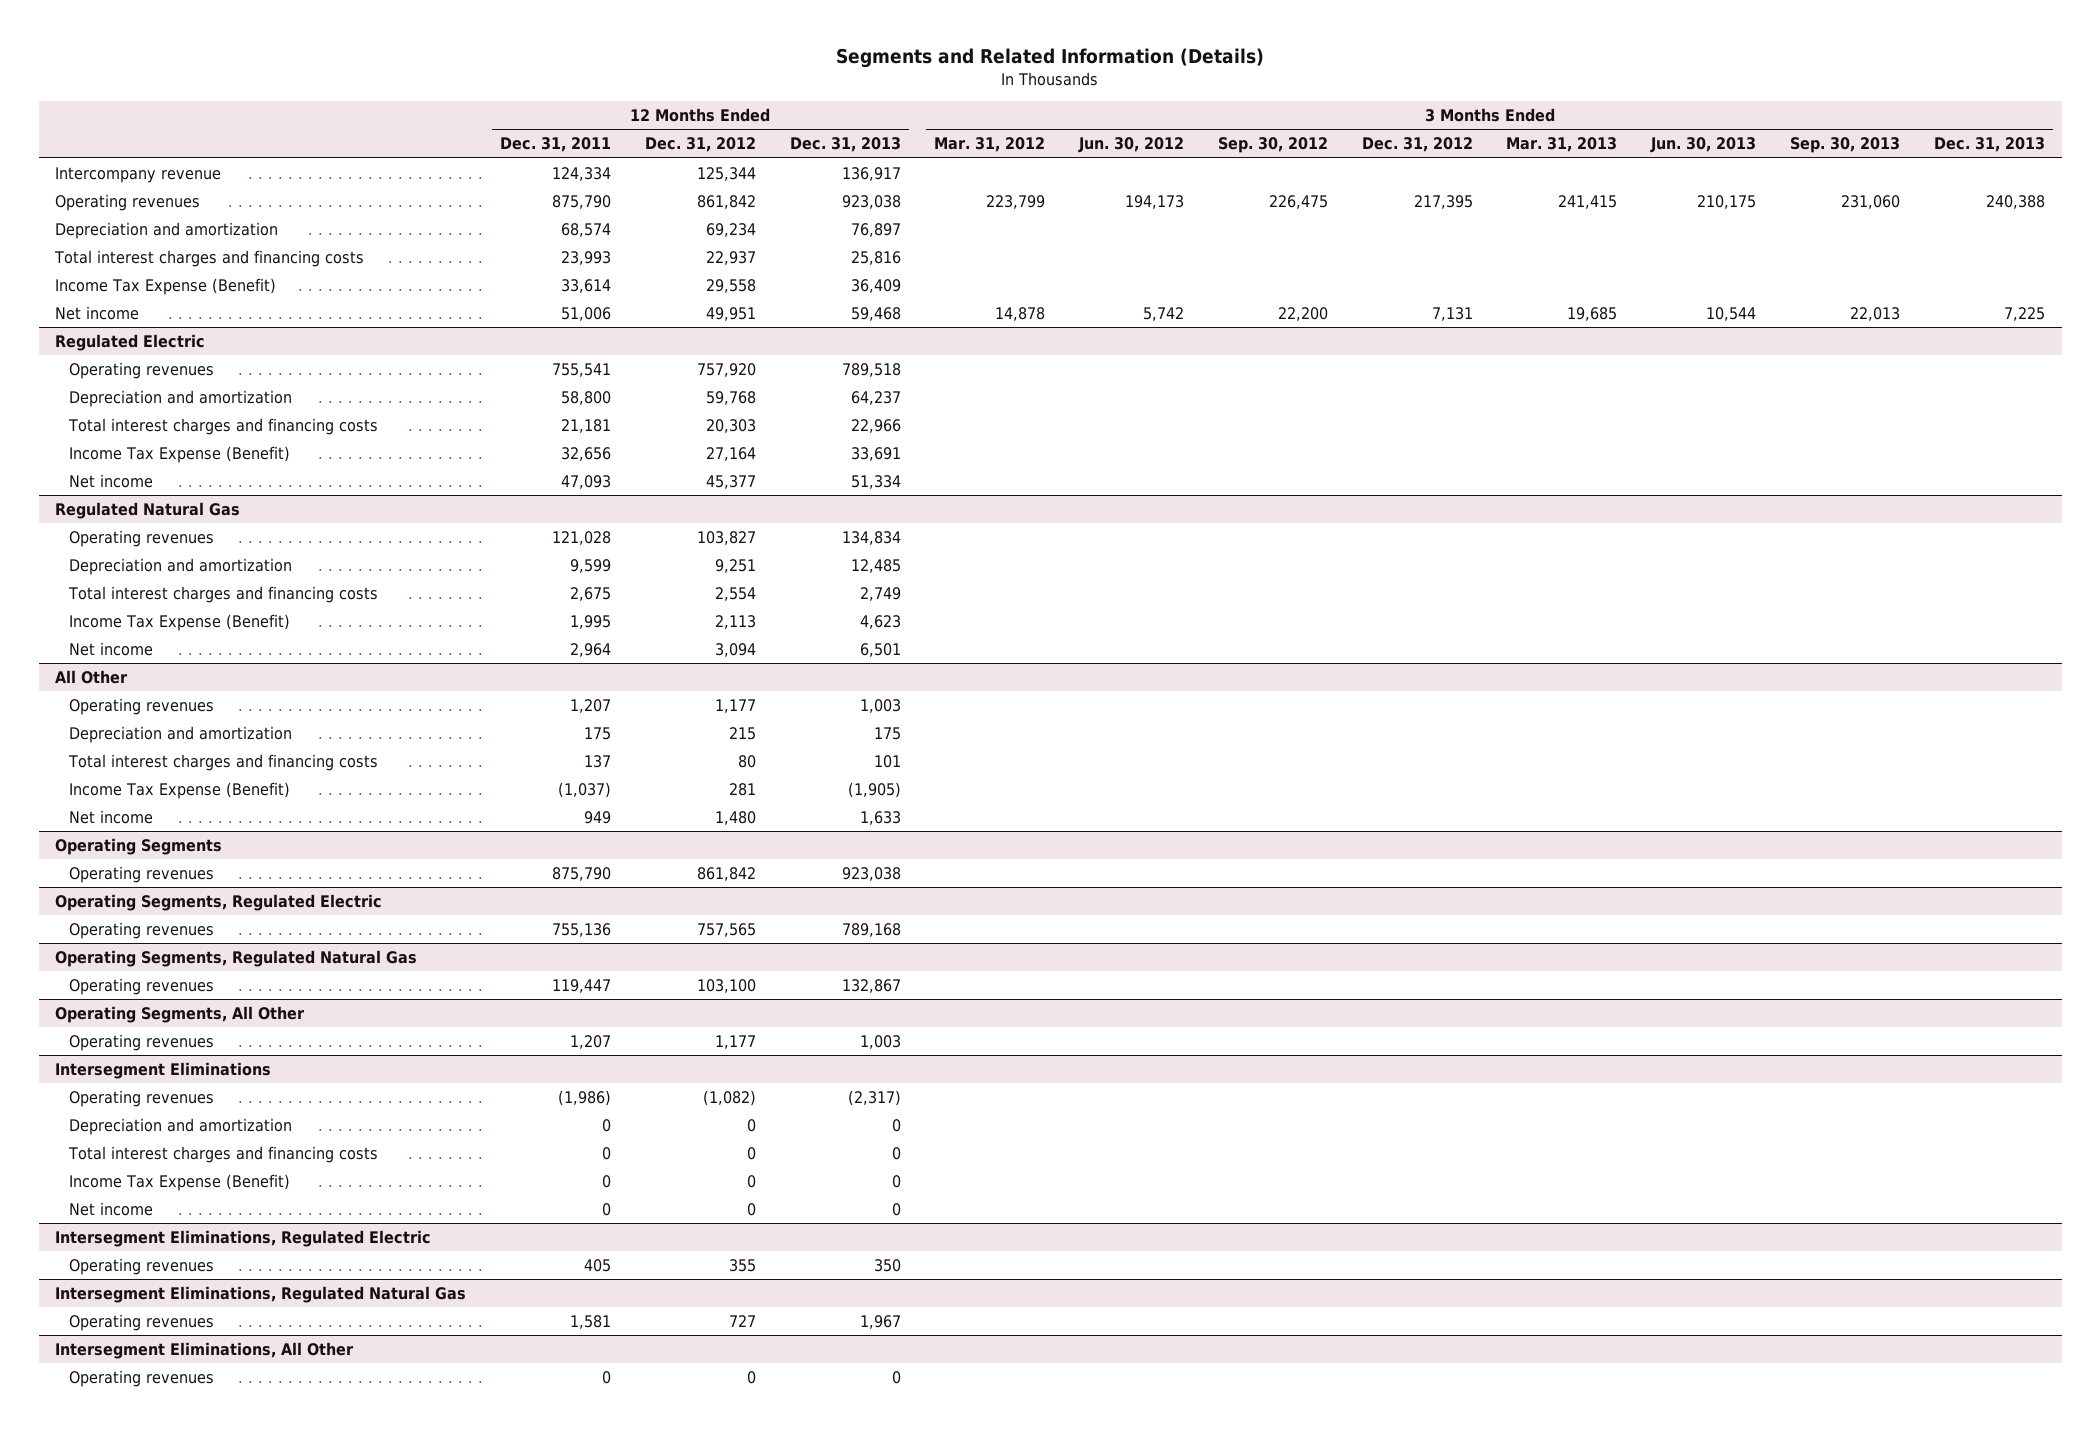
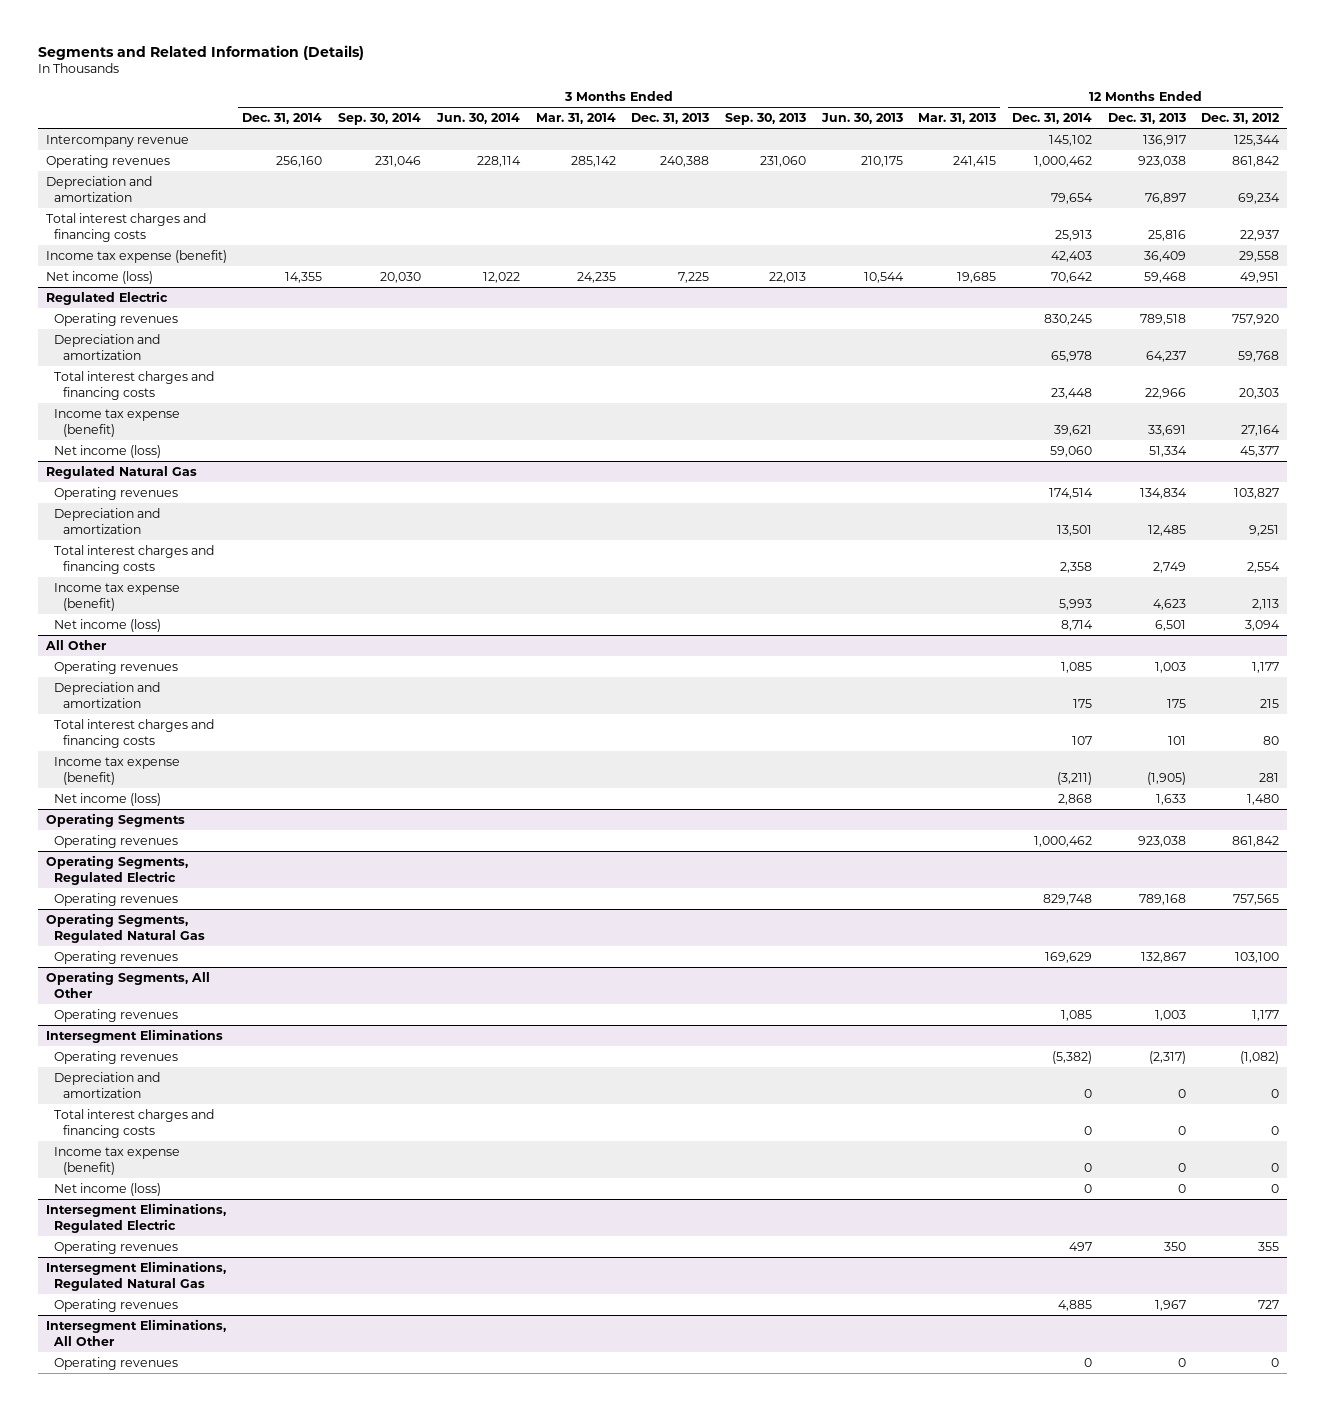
[500,137,612,153] Dec. 31, 2011 -> none
[934,137,1046,153] Mar. 31, 2012 -> none
[1078,137,1185,154] Jun. 30, 2012 -> none
[1217,137,1328,154] Sep. 30, 2012 -> none
[1361,137,1473,153] Dec. 31, 2012 -> none
none -> [242,112,323,124] Dec. 31, 2014
none -> [338,112,422,125] Sep. 30, 2014
none -> [435,112,520,124] Jun. 30, 2014
none -> [535,112,616,124] Mar. 31, 2014
none -> [1011,112,1092,124] Dec. 31, 2014
[55,278,277,296] Income Tax Expense (Benefit) -> [45,249,227,263] Income tax expense (benefit)
[55,306,140,321] Net income -> [45,270,153,284] Net income (loss)
[69,446,291,464] Income Tax Expense (Benefit) -> [54,408,181,437] Income tax expense (benefit)
[69,474,154,489] Net income -> [54,444,162,458] Net income (loss)
[69,614,291,632] Income Tax Expense (Benefit) -> [54,582,181,611] Income tax expense (benefit)
[69,642,154,657] Net income -> [54,618,162,632] Net income (loss)
[69,782,291,800] Income Tax Expense (Benefit) -> [54,756,181,785] Income tax expense (benefit)
[69,810,154,825] Net income -> [54,792,162,806] Net income (loss)
[69,1174,291,1192] Income Tax Expense (Benefit) -> [54,1146,181,1175] Income tax expense (benefit)
[69,1202,154,1217] Net income -> [54,1182,162,1196] Net income (loss)

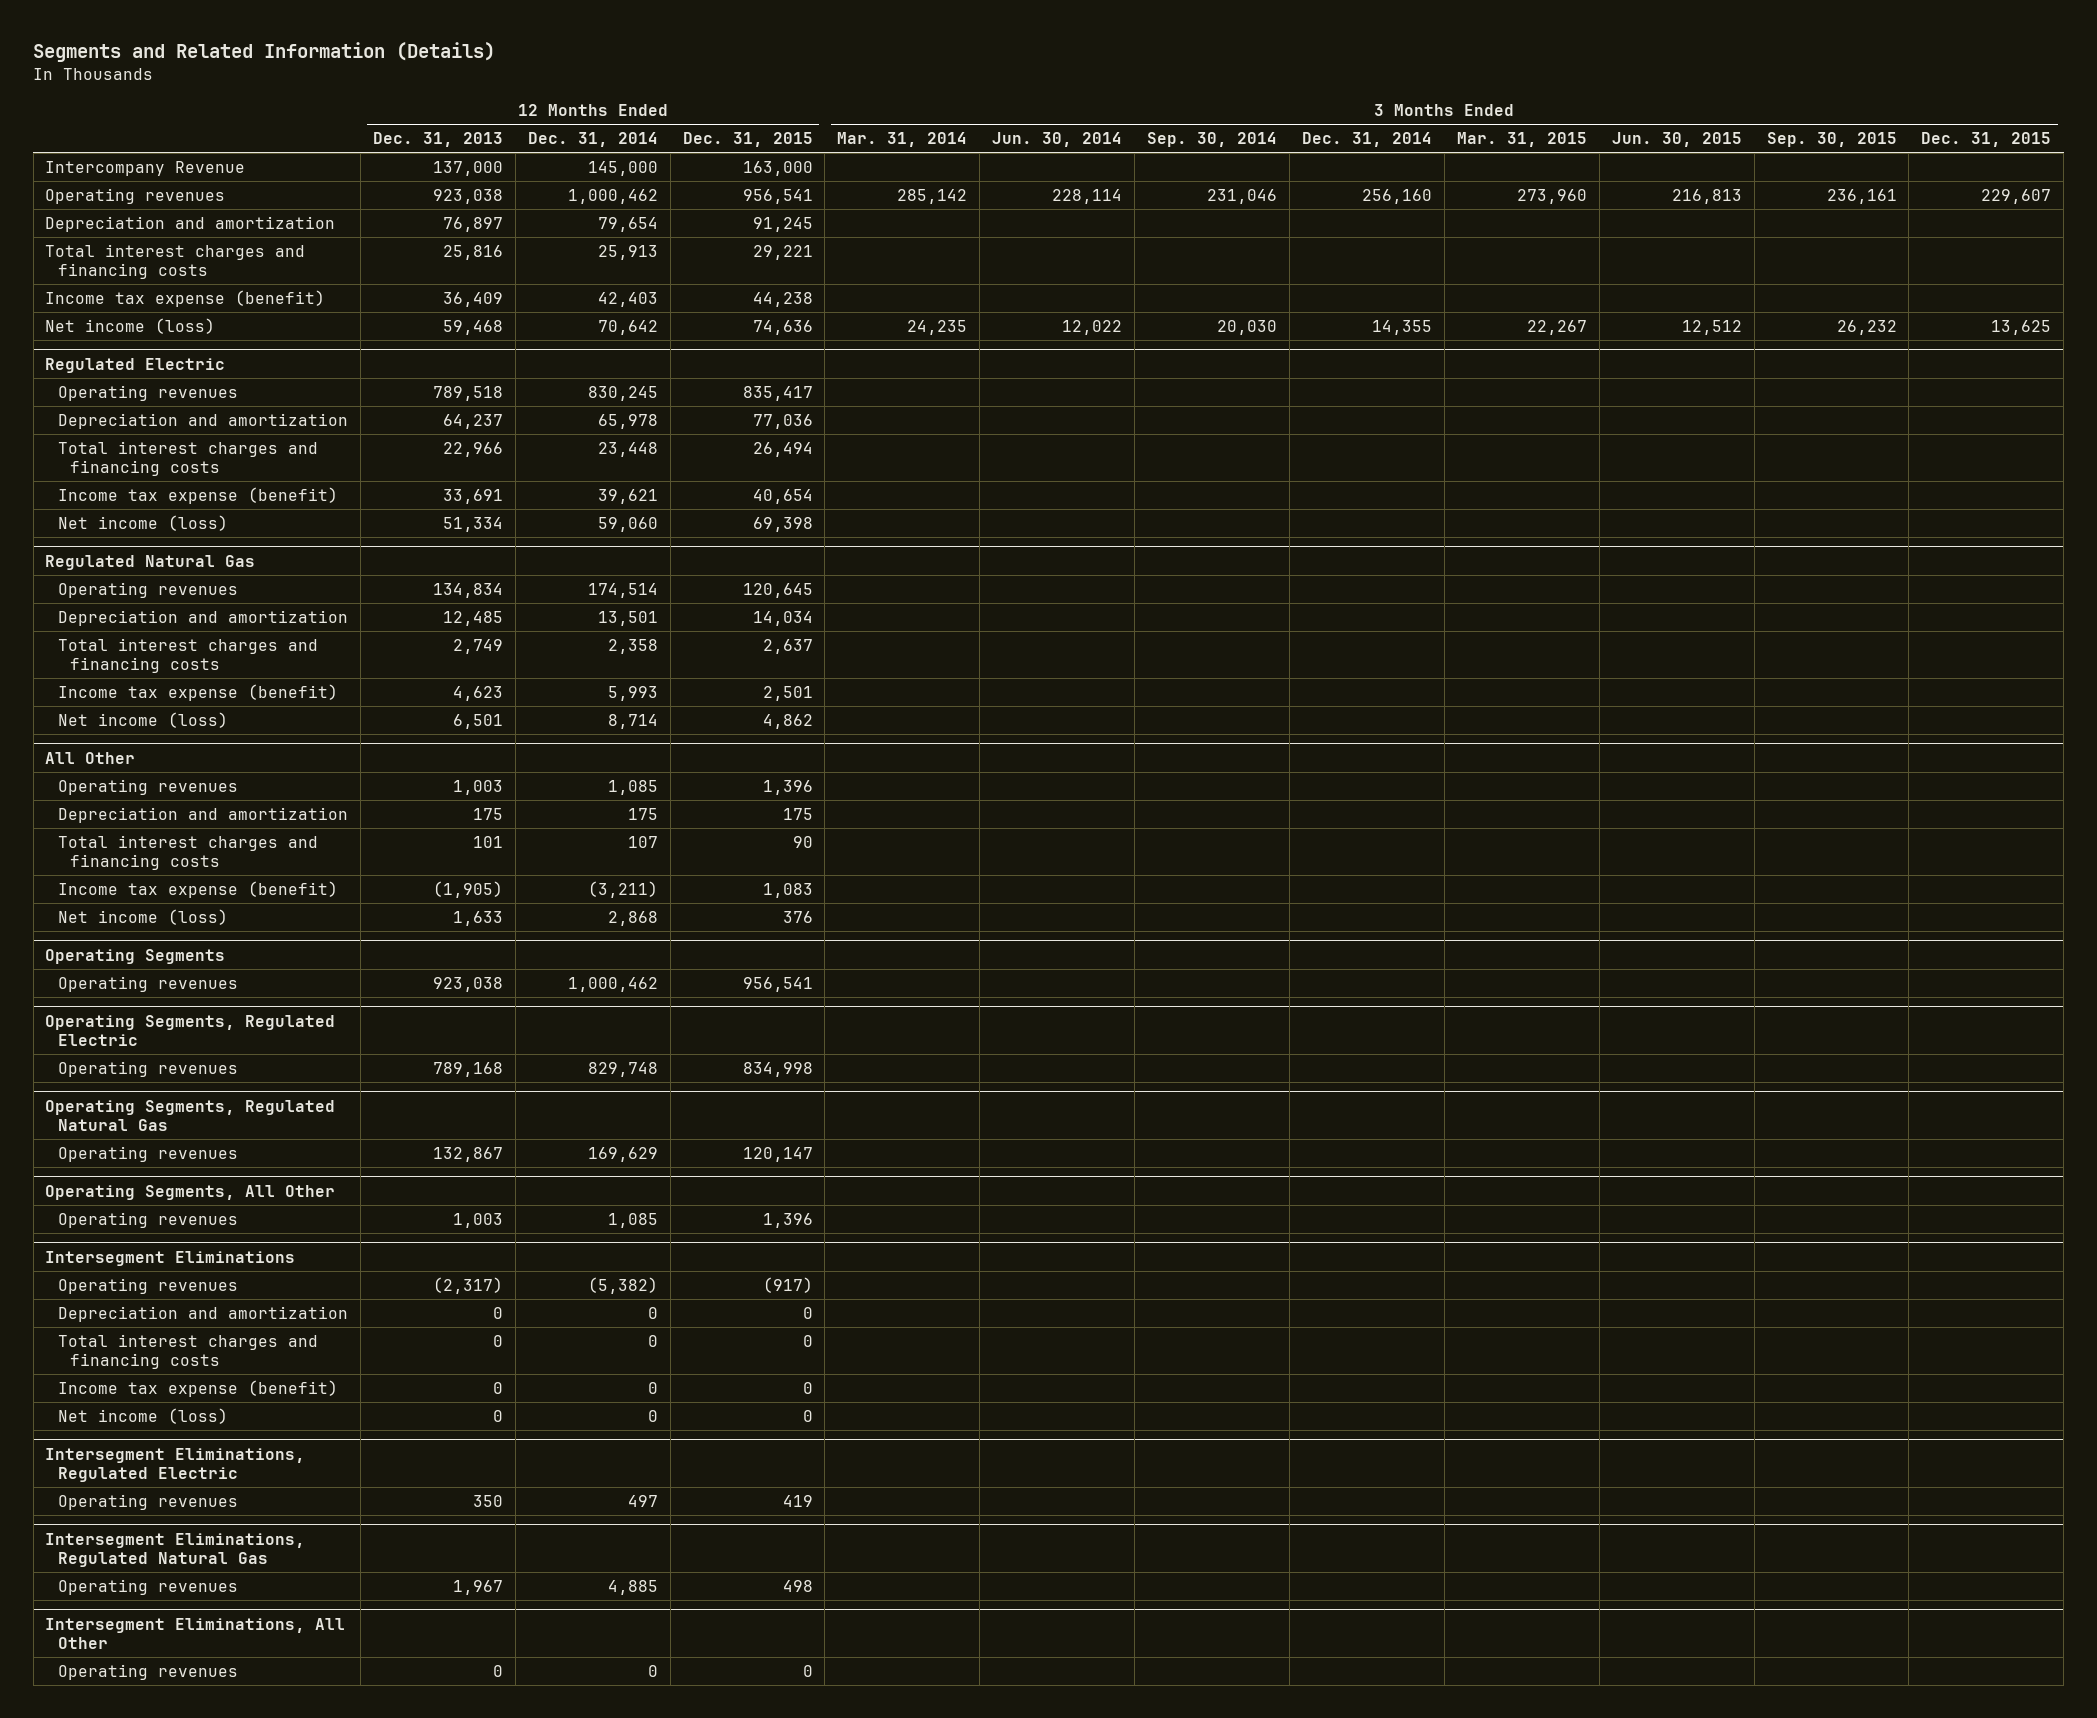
[631,112,710,124] Dec. 31, 2013 -> none
[724,112,806,125] Sep. 30, 2013 -> none
[820,112,903,124] Jun. 30, 2013 -> none
[918,112,997,124] Mar. 31, 2013 -> none
[1201,112,1281,124] Dec. 31, 2012 -> none
none -> [682,132,813,148] Dec. 31, 2015
none -> [1456,132,1587,148] Mar. 31, 2015
none -> [1611,132,1742,148] Jun. 30, 2015
none -> [1766,132,1897,148] Sep. 30, 2015
none -> [1921,132,2052,148] Dec. 31, 2015
[45,134,189,147] Intercompany revenue -> [45,160,246,176] Intercompany Revenue
[1048,134,1092,146] 145,102 -> [587,160,658,176] 145,000
[1142,134,1186,146] 136,917 -> [432,160,503,176] 137,000

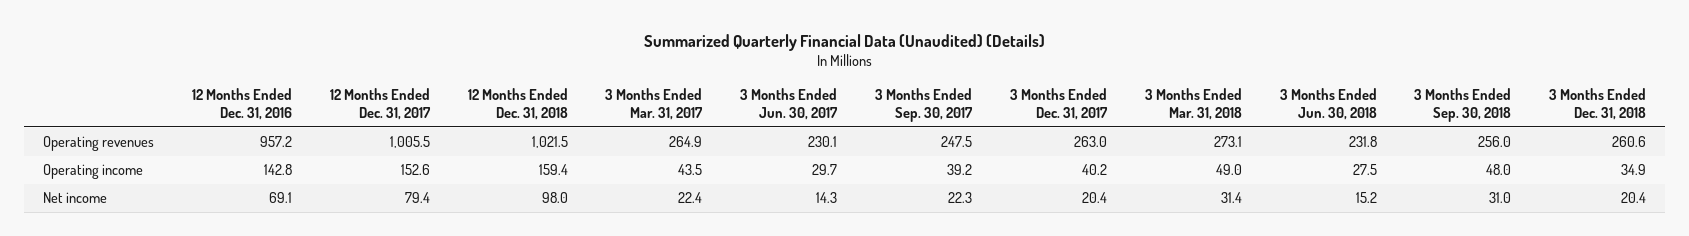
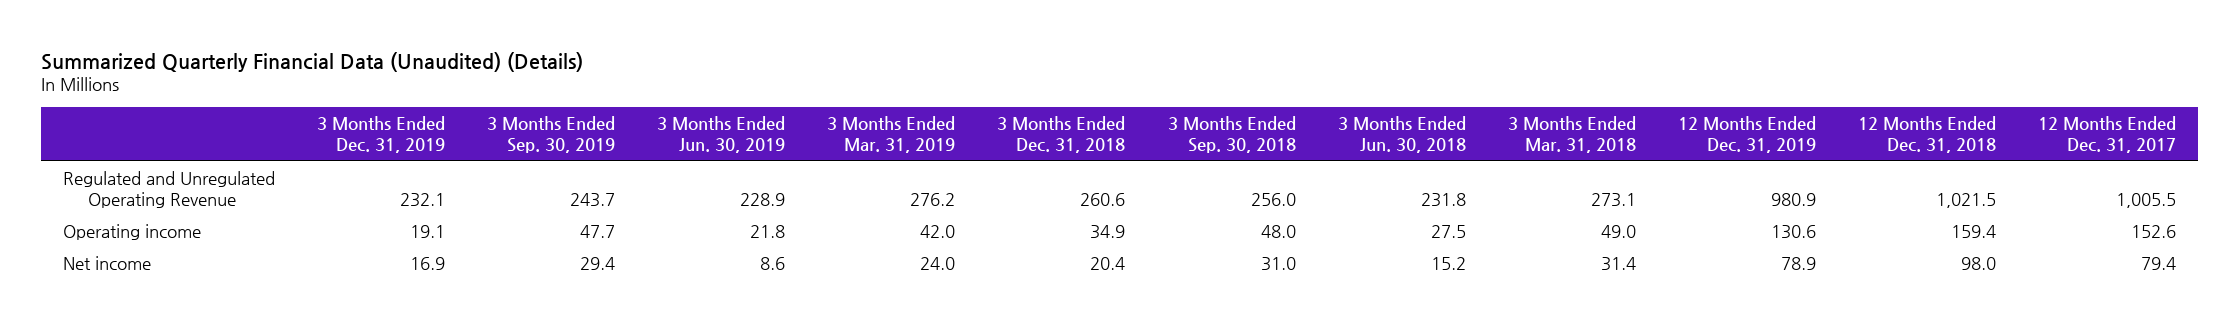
[192,87,293,120] 12 Months Ended Dec. 31, 2016 -> none
[605,87,704,120] 3 Months Ended Mar. 31, 2017 -> none
[740,87,839,120] 3 Months Ended Jun. 30, 2017 -> none
[875,87,974,122] 3 Months Ended Sep. 30, 2017 -> none
[1009,87,1108,120] 3 Months Ended Dec. 31, 2017 -> none
none -> [316,116,445,154] 3 Months Ended Dec. 31, 2019
none -> [486,116,615,154] 3 Months Ended Sep. 30, 2019
none -> [657,116,786,154] 3 Months Ended Jun. 30, 2019
none -> [827,116,956,154] 3 Months Ended Mar. 31, 2019
none -> [1678,116,1817,154] 12 Months Ended Dec. 31, 2019
[43,136,155,152] Operating revenues -> [62,171,275,209] Regulated and Unregulated Operating Revenue

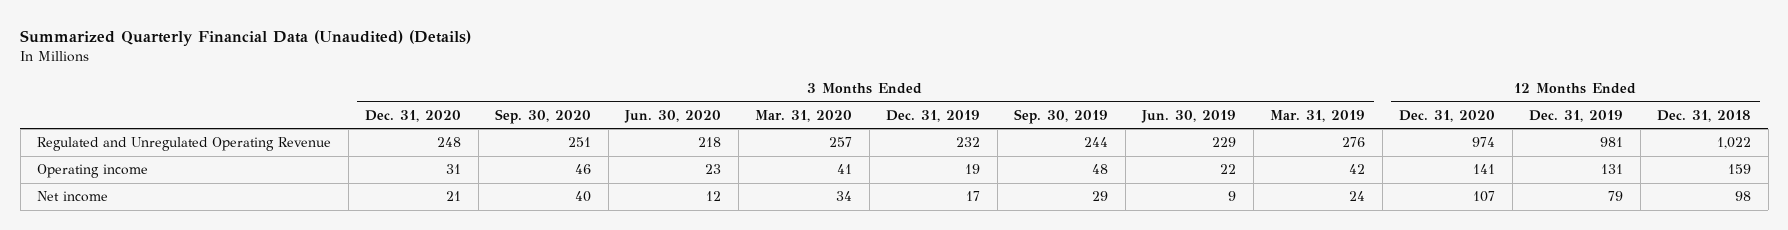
[997,116,1126,154] 3 Months Ended Dec. 31, 2018 -> none
[1167,116,1296,154] 3 Months Ended Sep. 30, 2018 -> none
[1337,116,1466,154] 3 Months Ended Jun. 30, 2018 -> none
[1507,116,1636,154] 3 Months Ended Mar. 31, 2018 -> none
[2038,116,2177,154] 12 Months Ended Dec. 31, 2017 -> none
none -> [365,109,462,122] Dec. 31, 2020
none -> [495,108,592,124] Sep. 30, 2020
none -> [624,109,722,123] Jun. 30, 2020
none -> [755,109,853,122] Mar. 31, 2020
none -> [1399,109,1496,122] Dec. 31, 2020
[399,193,445,208] 232.1 -> [956,137,981,148] 232
[569,193,615,208] 243.7 -> [1084,137,1109,148] 244
[740,193,786,207] 228.9 -> [1212,137,1237,148] 229
[910,193,956,207] 276.2 -> [1342,137,1366,148] 276
[1771,193,1817,207] 980.9 -> [1600,137,1624,148] 981
[1936,193,1997,209] 1,021.5 -> [1717,137,1752,150] 1,022
[409,225,445,239] 19.1 -> [965,164,981,175] 19
[579,225,615,239] 47.7 -> [1092,164,1109,175] 48
[750,225,786,239] 21.8 -> [1220,164,1237,175] 22
[920,225,956,239] 42.0 -> [1349,164,1366,175] 42
[1771,225,1817,240] 130.6 -> [1601,164,1624,175] 131
[1951,225,1997,239] 159.4 -> [1728,164,1752,175] 159
[409,257,445,271] 16.9 -> [966,191,981,202] 17
[579,257,615,271] 29.4 -> [1092,191,1109,202] 29
[760,257,786,271] 8.6 -> [1228,191,1237,202] 9
[920,257,956,271] 24.0 -> [1349,191,1366,202] 24
[1781,257,1817,271] 78.9 -> [1608,191,1624,202] 79
[1961,257,1997,271] 98.0 -> [1735,191,1752,202] 98

